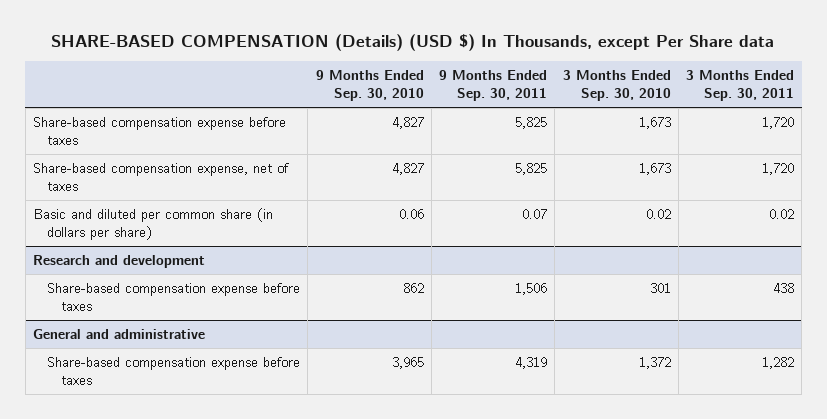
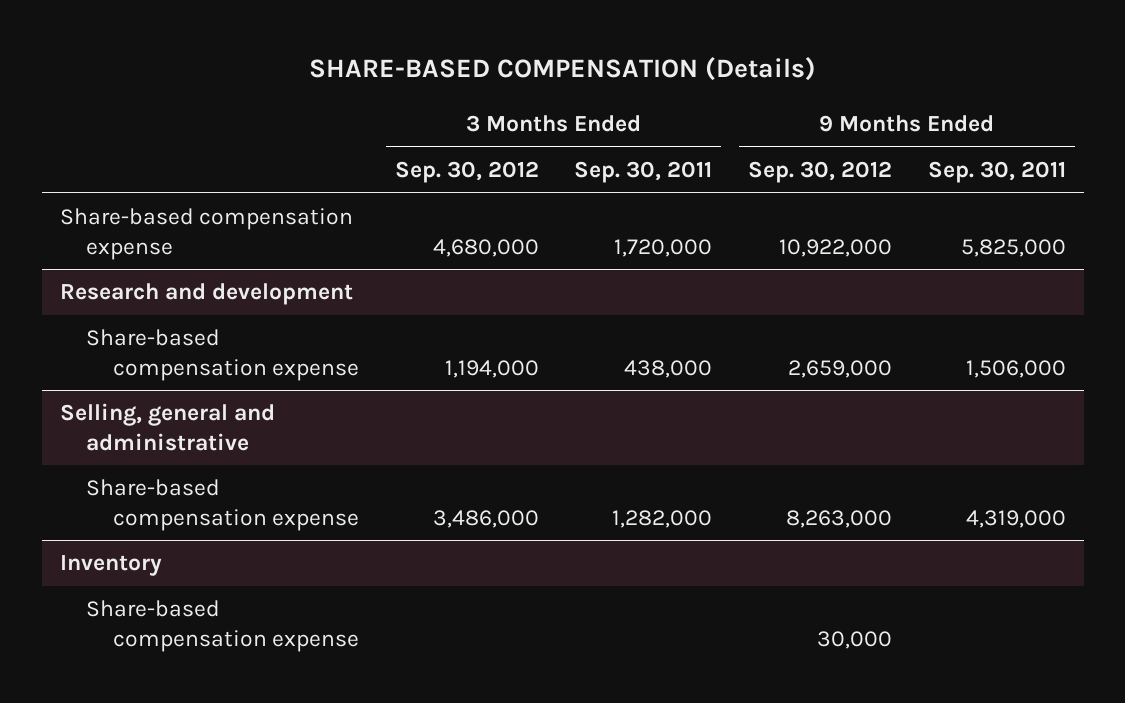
[51,34,775,52] SHARE-BASED COMPENSATION (Details) (USD $) In Thousands, except Per Share data -> [308,57,816,82] SHARE-BASED COMPENSATION (Details)
[315,70,424,101] 9 Months Ended Sep. 30, 2010 -> none
[562,70,671,101] 3 Months Ended Sep. 30, 2010 -> none
none -> [394,160,539,183] Sep. 30, 2012
none -> [748,160,893,183] Sep. 30, 2012
[32,162,289,191] Share-based compensation expense, net of taxes -> none
[32,207,273,240] Basic and diluted per common share (in dollars per share) -> none
[32,116,286,145] Share-based compensation expense before taxes -> [59,208,353,260] Share-based compensation expense
[515,116,548,129] 5,825 -> [960,238,1066,257] 5,825,000
[762,116,795,129] 1,720 -> [614,238,713,257] 1,720,000
[47,282,301,311] Share-based compensation expense before taxes -> [86,329,360,381] Share-based compensation expense
[515,282,548,295] 1,506 -> [965,359,1066,378] 1,506,000
[773,282,795,293] 438 -> [624,359,713,378] 438,000
[32,328,205,339] General and administrative -> [59,403,275,451] Selling, general and administrative
[47,356,301,385] Share-based compensation expense before taxes -> [86,479,360,531] Share-based compensation expense
[515,356,548,369] 4,319 -> [965,509,1066,528] 4,319,000
[762,356,795,369] 1,282 -> [612,509,713,528] 1,282,000
none -> [59,555,162,577] Inventory
none -> [86,600,360,652] Share-based compensation expense

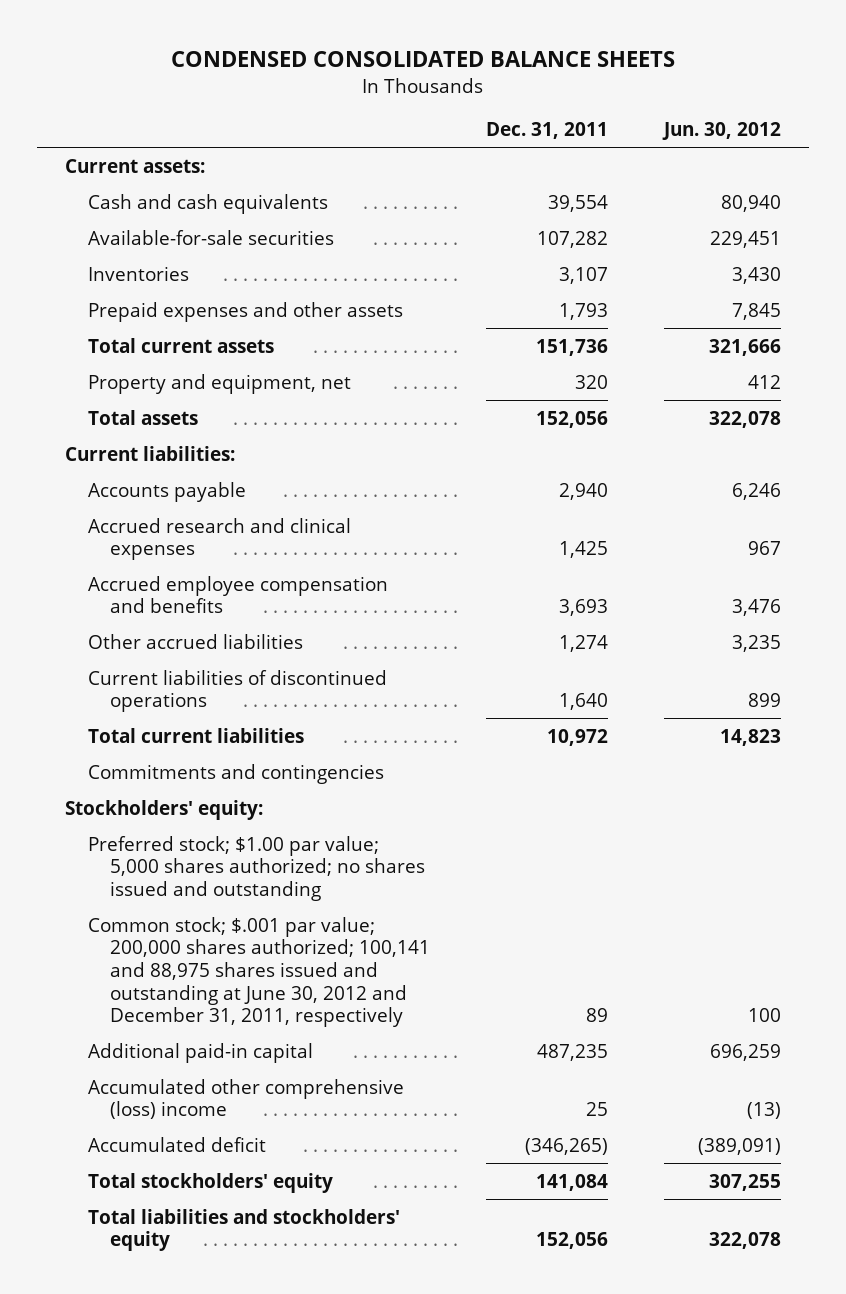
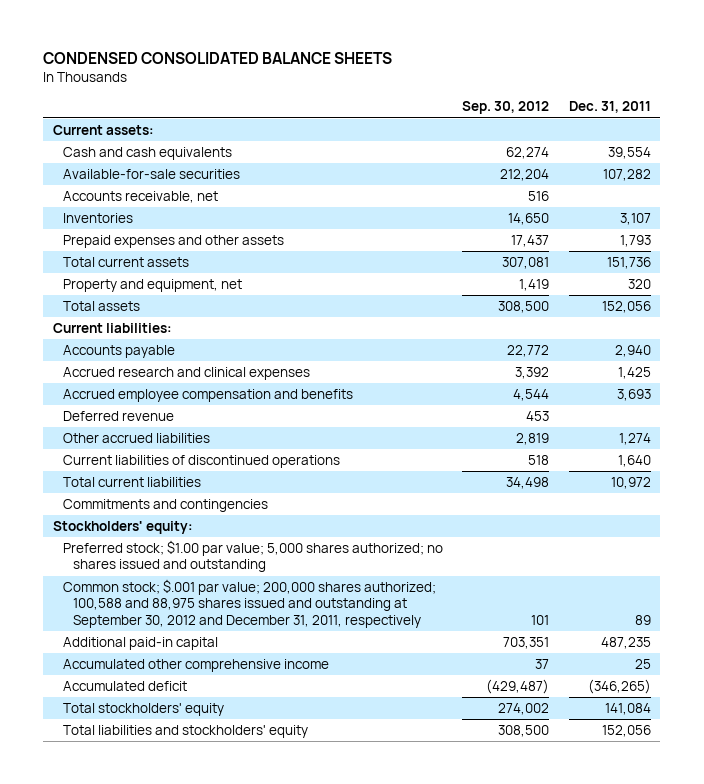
[661,122,781,141] Jun. 30, 2012 -> none
none -> [462,101,550,115] Sep. 30, 2012
none -> [62,191,218,204] Accounts receivable, net
none -> [62,411,174,422] Deferred revenue
[87,916,430,1028] Common stock; $.001 par value; 200,000 shares authorized; 100,141 and 88,975 shares issued and outstanding at June 30, 2012 and December 31, 2011, respectively -> [62,579,436,628] Common stock; $.001 par value; 200,000 shares authorized; 100,588 and 88,975 shares issued and outstanding at September 30, 2012 and December 31, 2011, respectively
[87,1078,404,1120] Accumulated other comprehensive (loss) income -> [62,659,329,673] Accumulated other comprehensive income

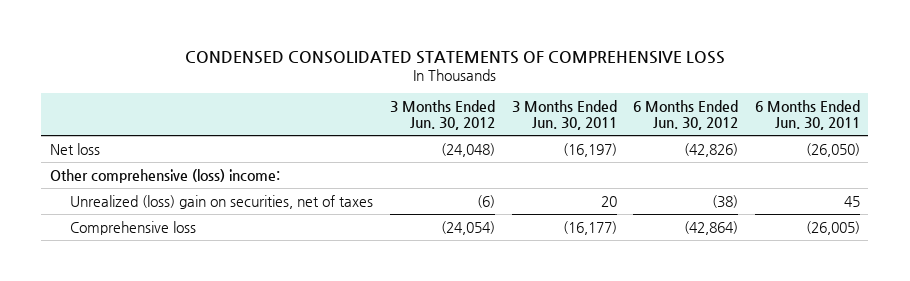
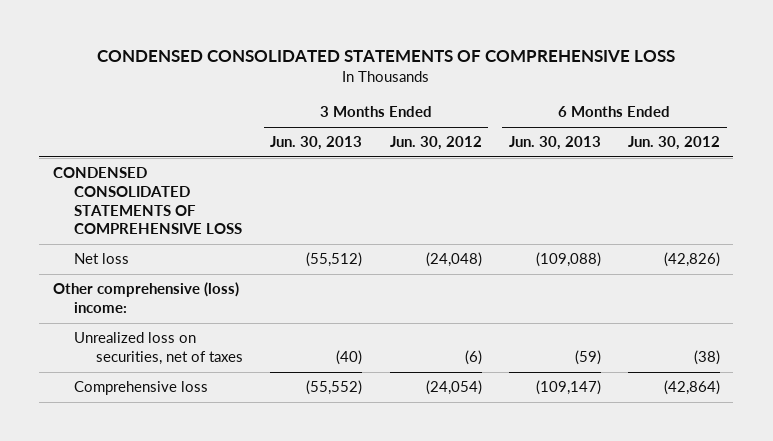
[511,99,617,130] 3 Months Ended Jun. 30, 2011 -> none
[754,99,860,130] 6 Months Ended Jun. 30, 2011 -> none
none -> [270,136,363,151] Jun. 30, 2013
none -> [508,136,601,151] Jun. 30, 2013
none -> [52,167,243,235] CONDENSED CONSOLIDATED STATEMENTS OF COMPREHENSIVE LOSS
[70,194,374,209] Unrealized (loss) gain on securities, net of taxes -> [74,332,244,366] Unrealized loss on securities, net of taxes

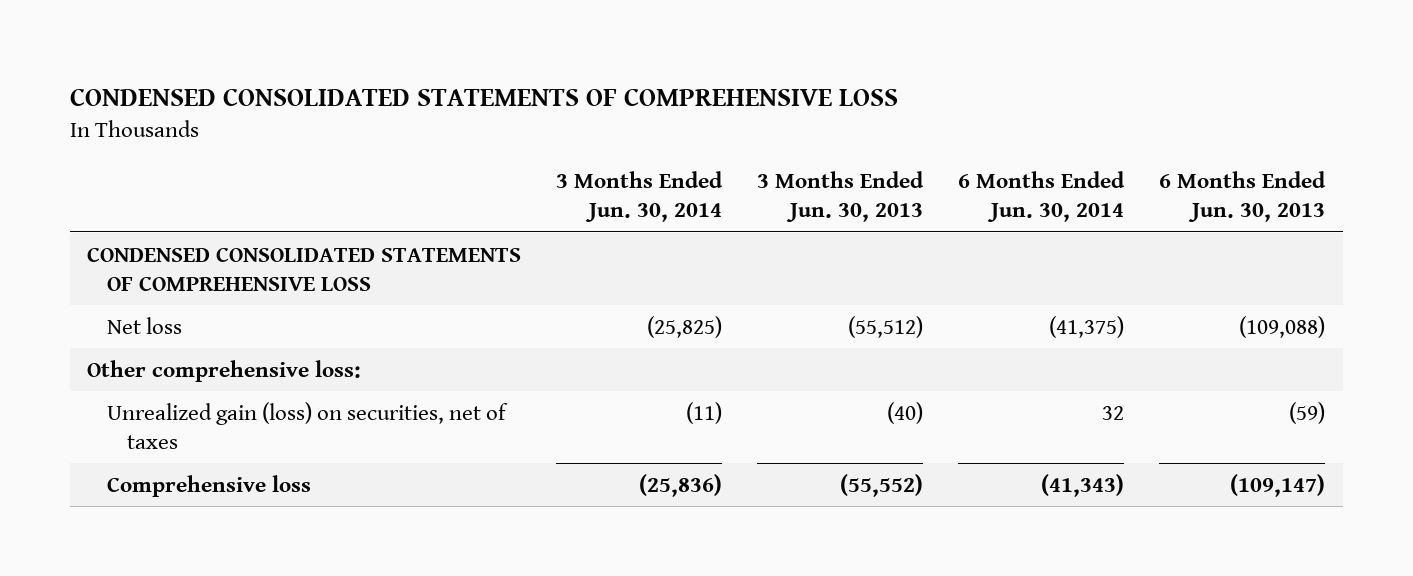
[389,136,482,151] Jun. 30, 2012 -> none
[627,136,720,151] Jun. 30, 2012 -> none
none -> [556,171,724,223] 3 Months Ended Jun. 30, 2014
none -> [958,171,1126,223] 6 Months Ended Jun. 30, 2014
[52,282,239,314] Other comprehensive (loss) income: -> [87,359,362,382] Other comprehensive loss:
[74,332,244,366] Unrealized loss on securities, net of taxes -> [107,401,509,449] Unrealized gain (loss) on securities, net of taxes

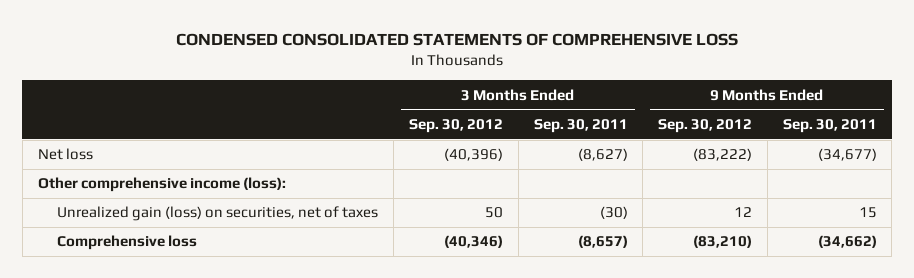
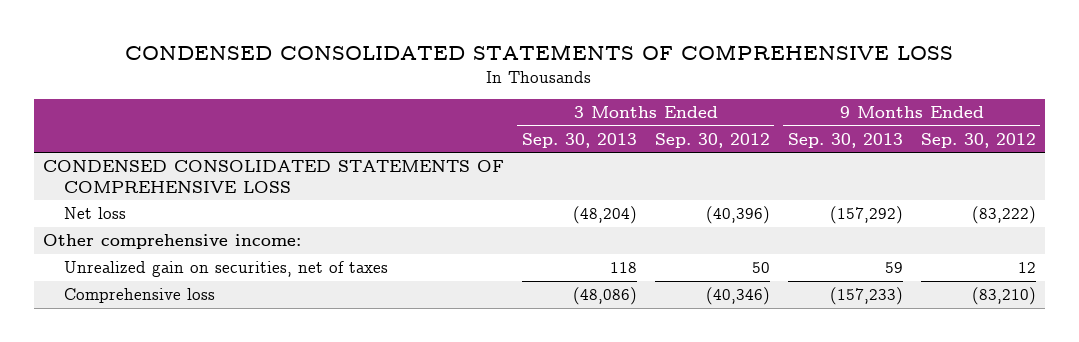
[533,118,628,133] Sep. 30, 2011 -> none
[782,118,877,133] Sep. 30, 2011 -> none
none -> [521,132,637,148] Sep. 30, 2013
none -> [787,132,903,148] Sep. 30, 2013
none -> [42,160,504,193] CONDENSED CONSOLIDATED STATEMENTS OF COMPREHENSIVE LOSS
[37,177,286,193] Other comprehensive income (loss): -> [42,234,301,250] Other comprehensive income:
[57,206,379,222] Unrealized gain (loss) on securities, net of taxes -> [64,261,389,278] Unrealized gain on securities, net of taxes

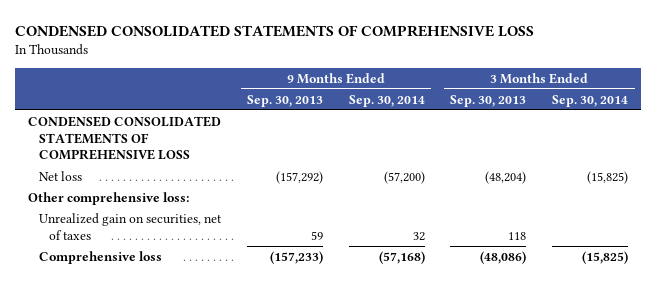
[654,132,770,148] Sep. 30, 2012 -> none
[920,132,1036,148] Sep. 30, 2012 -> none
none -> [348,94,425,107] Sep. 30, 2014
none -> [552,94,629,107] Sep. 30, 2014
[42,234,301,250] Other comprehensive income: -> [28,191,190,205] Other comprehensive loss:

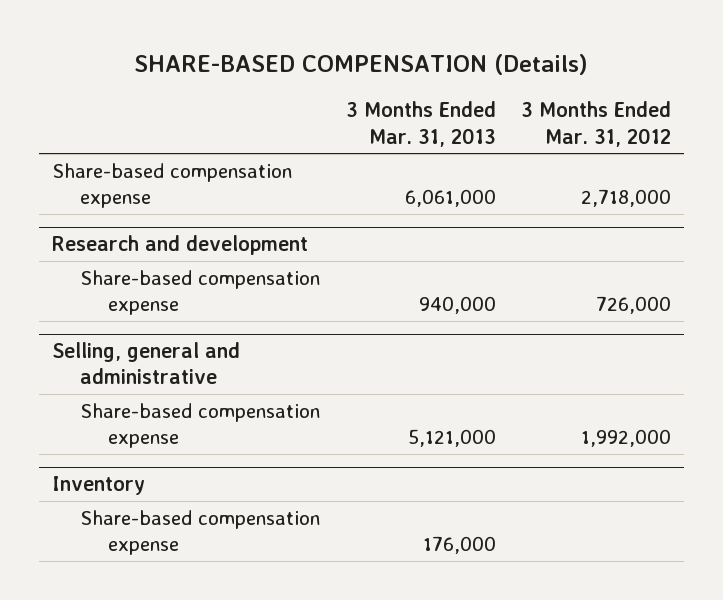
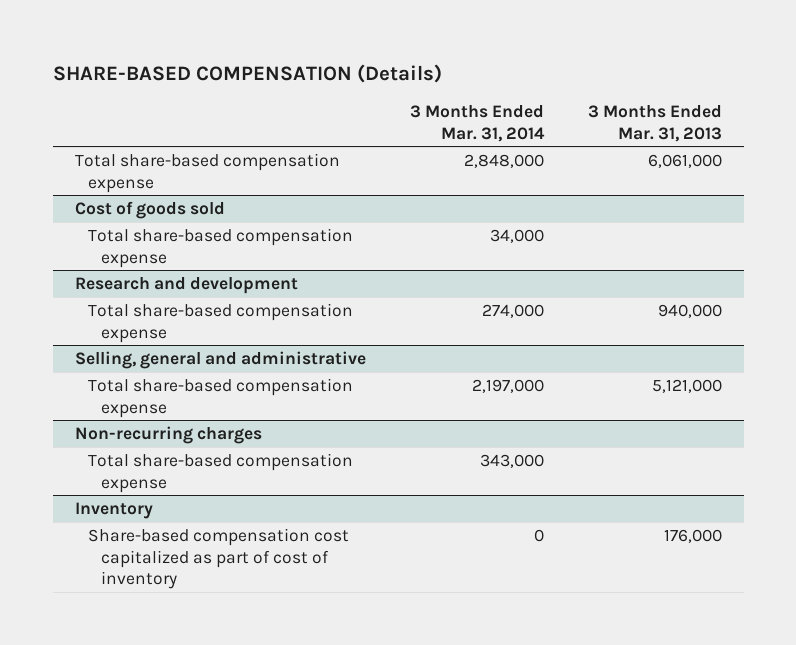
[520,101,671,147] 3 Months Ended Mar. 31, 2012 -> none
none -> [409,104,545,142] 3 Months Ended Mar. 31, 2014
[51,162,292,209] Share-based compensation expense -> [74,152,340,193] Total share-based compensation expense
none -> [74,200,225,219] Cost of goods sold
none -> [87,227,353,268] Total share-based compensation expense
[80,269,321,316] Share-based compensation expense -> [87,302,353,343] Total share-based compensation expense
[80,402,321,449] Share-based compensation expense -> [87,377,353,418] Total share-based compensation expense
none -> [74,425,262,444] Non-recurring charges
none -> [87,452,353,493] Total share-based compensation expense
[80,509,321,556] Share-based compensation expense -> [87,527,349,590] Share-based compensation cost capitalized as part of cost of inventory

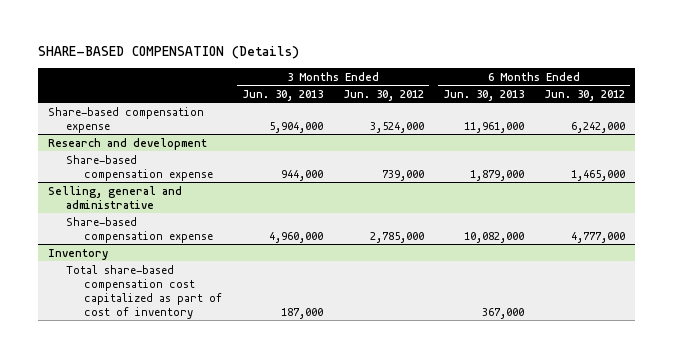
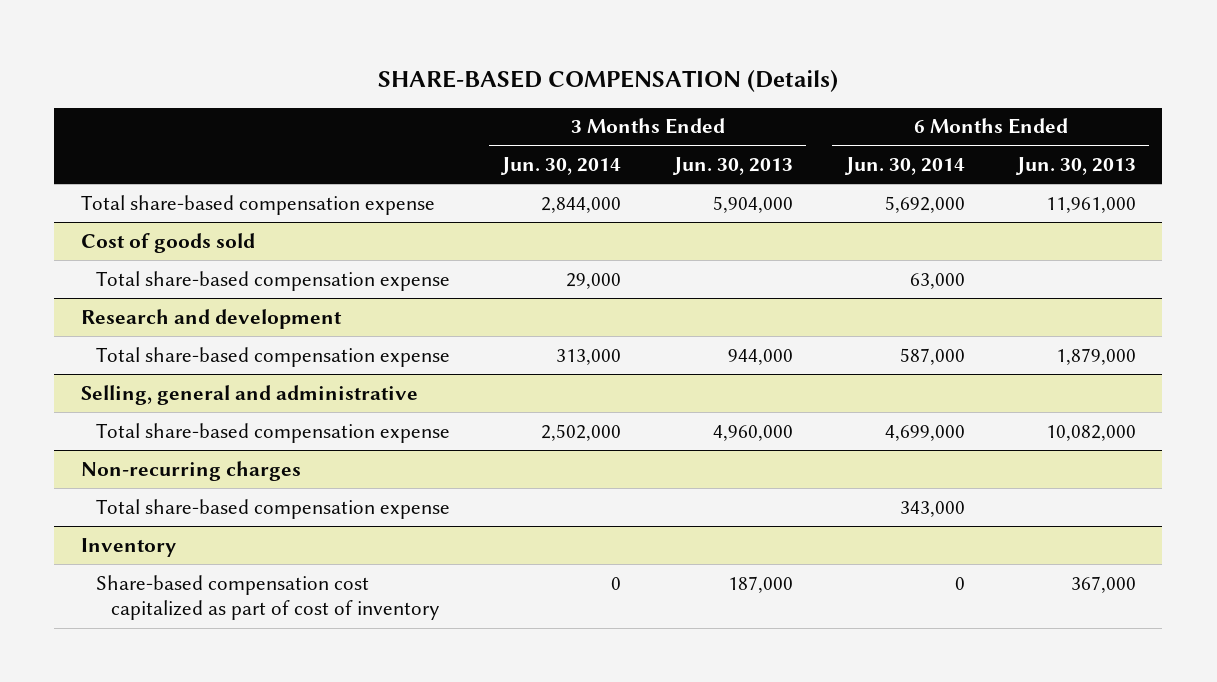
[342,89,424,101] Jun. 30, 2012 -> none
[544,89,626,101] Jun. 30, 2012 -> none
none -> [500,157,622,176] Jun. 30, 2014
none -> [843,157,965,176] Jun. 30, 2014
[47,106,204,133] Share-based compensation expense -> [80,194,435,215] Total share-based compensation expense
none -> [80,232,255,253] Cost of goods sold
none -> [95,270,450,291] Total share-based compensation expense
[66,154,214,181] Share-based compensation expense -> [95,346,450,367] Total share-based compensation expense
[66,216,214,243] Share-based compensation expense -> [95,422,450,443] Total share-based compensation expense
none -> [80,460,301,481] Non-recurring charges
none -> [95,498,450,519] Total share-based compensation expense
[66,264,223,319] Total share-based compensation cost capitalized as part of cost of inventory -> [95,574,440,621] Share-based compensation cost capitalized as part of cost of inventory

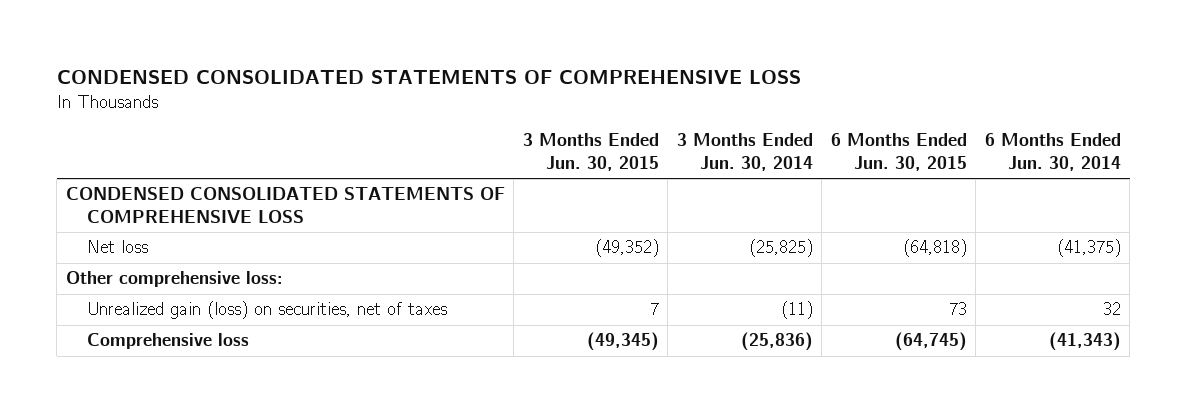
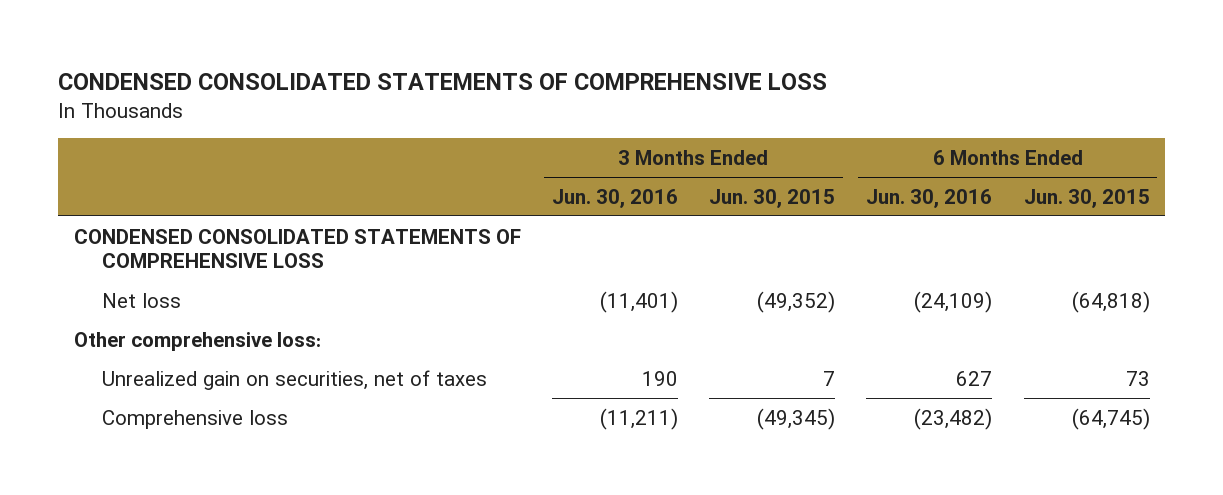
[676,133,813,171] 3 Months Ended Jun. 30, 2014 -> none
[984,133,1121,171] 6 Months Ended Jun. 30, 2014 -> none
none -> [551,188,678,208] Jun. 30, 2016
none -> [866,188,993,208] Jun. 30, 2016
[86,301,447,320] Unrealized gain (loss) on securities, net of taxes -> [101,369,487,390] Unrealized gain on securities, net of taxes

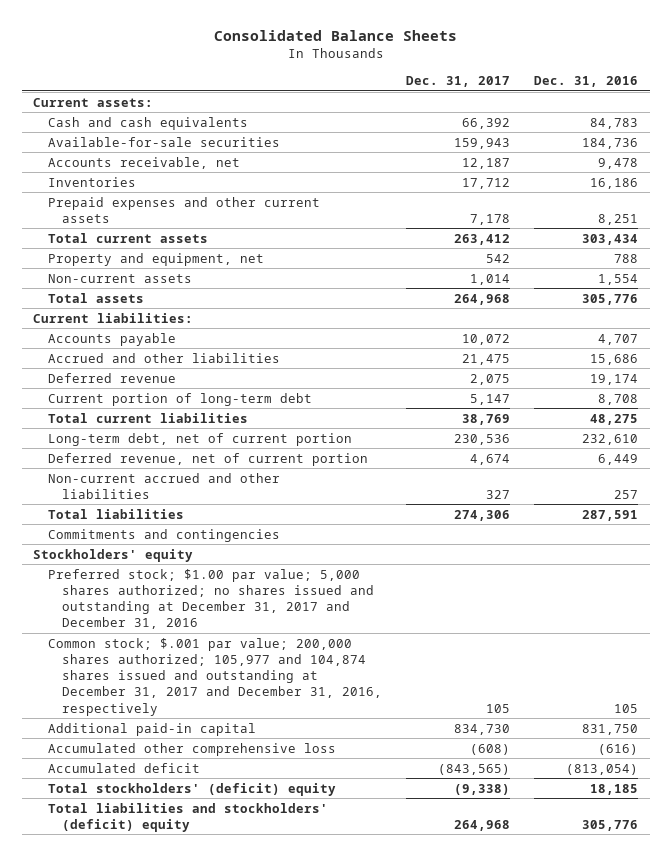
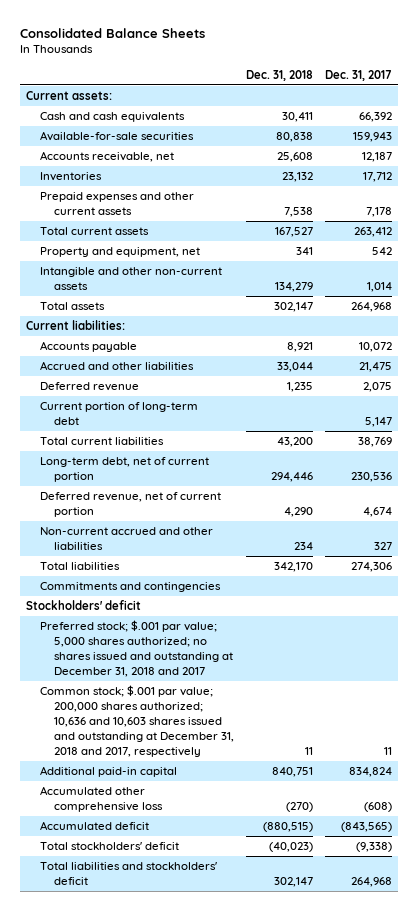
[533,76,638,88] Dec. 31, 2016 -> none
none -> [246,69,314,81] Dec. 31, 2018
[47,273,192,283] Non-current assets -> [40,267,223,291] Intangible and other non-current assets
[33,548,194,562] Stockholders' equity -> [25,600,141,611] Stockholders' deficit
[47,568,375,630] Preferred stock; $1.00 par value; 5,000 shares authorized; no shares issued and outstanding at December 31, 2017 and December 31, 2016 -> [40,620,234,677] Preferred stock; $.001 par value; 5,000 shares authorized; no shares issued and outstanding at December 31, 2018 and 2017
[47,637,383,716] Common stock; $.001 par value; 200,000 shares authorized; 105,977 and 104,874 shares issued and outstanding at December 31, 2017 and December 31, 2016, respectively -> [40,685,235,757] Common stock; $.001 par value; 200,000 shares authorized; 10,636 and 10,603 shares issued and outstanding at December 31, 2018 and 2017, respectively
[486,703,511,713] 105 -> [384,746,393,755] 11
[454,723,511,735] 834,730 -> [349,767,393,778] 834,824
[47,782,336,796] Total stockholders' (deficit) equity -> [40,842,180,851] Total stockholders' deficit
[47,802,328,832] Total liabilities and stockholders' (deficit) equity -> [40,862,218,886] Total liabilities and stockholders' deficit

